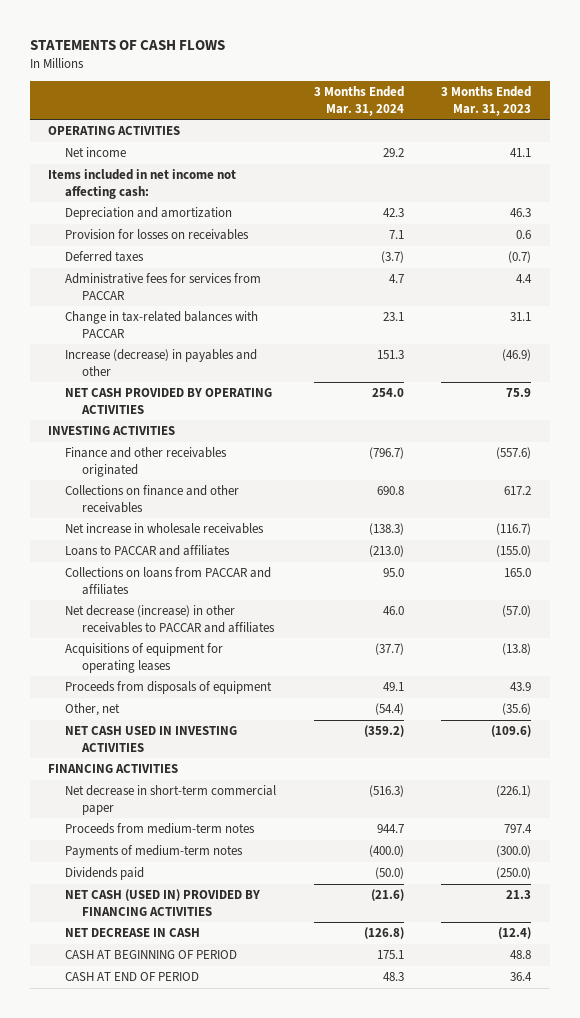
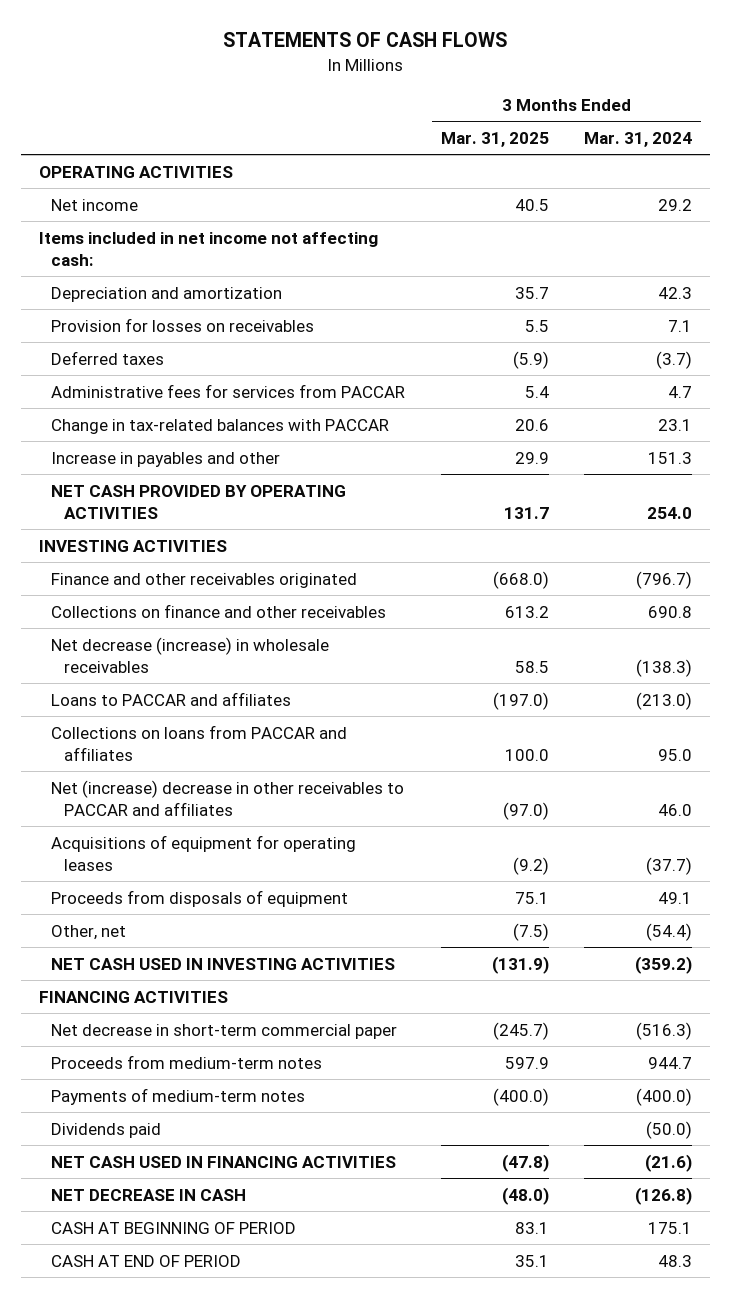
[441,86,532,116] 3 Months Ended Mar. 31, 2023 -> none
none -> [440,131,549,147] Mar. 31, 2025
[65,349,258,376] Increase (decrease) in payables and other -> [51,451,281,467] Increase in payables and other
[65,523,265,535] Net increase in wholesale receivables -> [51,636,330,673] Net decrease (increase) in wholesale receivables
[65,605,276,633] Net decrease (increase) in other receivables to PACCAR and affiliates -> [51,779,405,816] Net (increase) decrease in other receivables to PACCAR and affiliates
[65,889,261,916] NET CASH (USED IN) PROVIDED BY FINANCING ACTIVITIES -> [51,1155,397,1168] NET CASH USED IN FINANCING ACTIVITIES

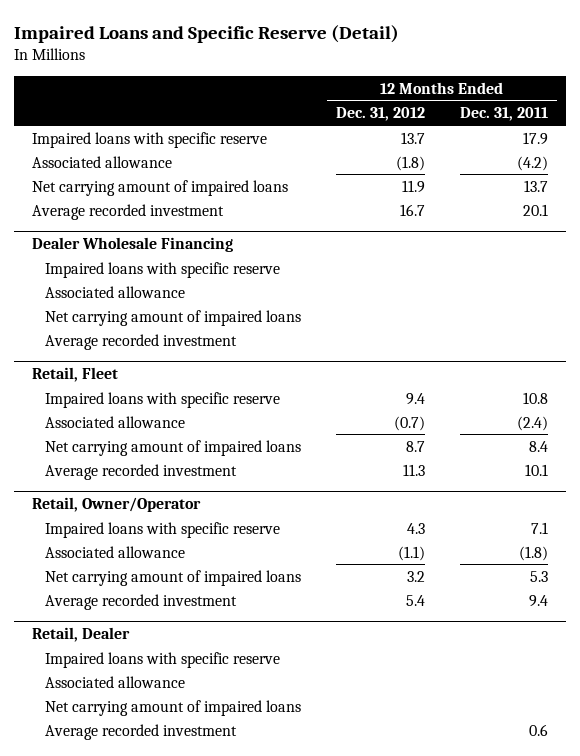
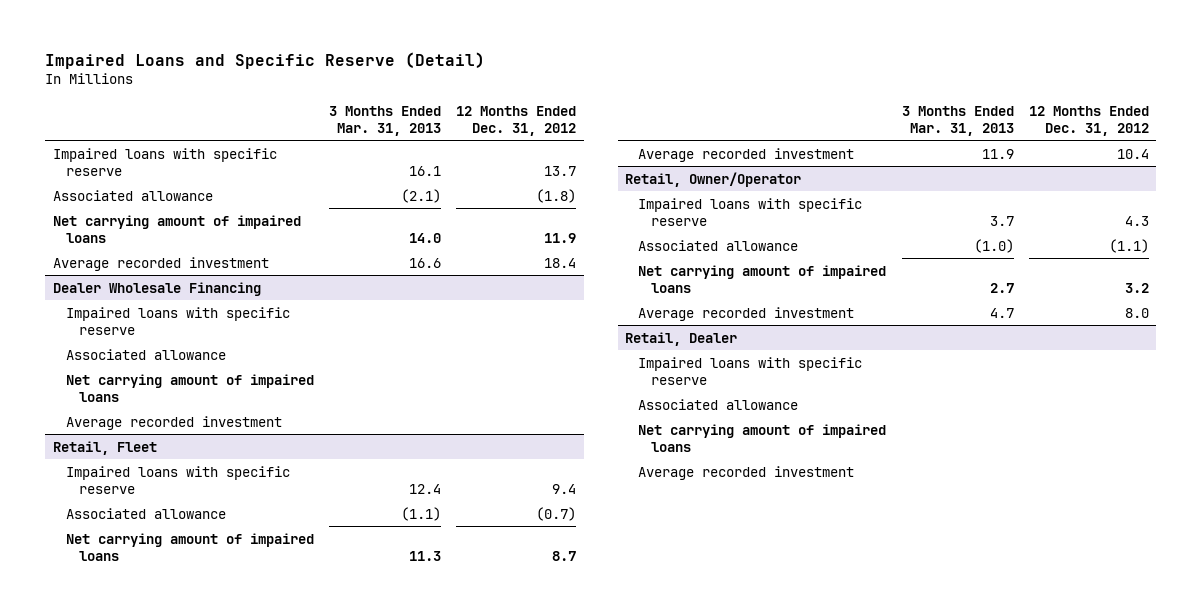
[460,107,549,122] Dec. 31, 2011 -> none
none -> [329,105,442,136] 3 Months Ended Mar. 31, 2013
[400,203,426,216] 16.7 -> [544,257,577,268] 18.4
[403,463,426,476] 11.3 -> [1116,148,1149,159] 10.4
[406,594,426,606] 5.4 -> [1124,307,1149,318] 8.0

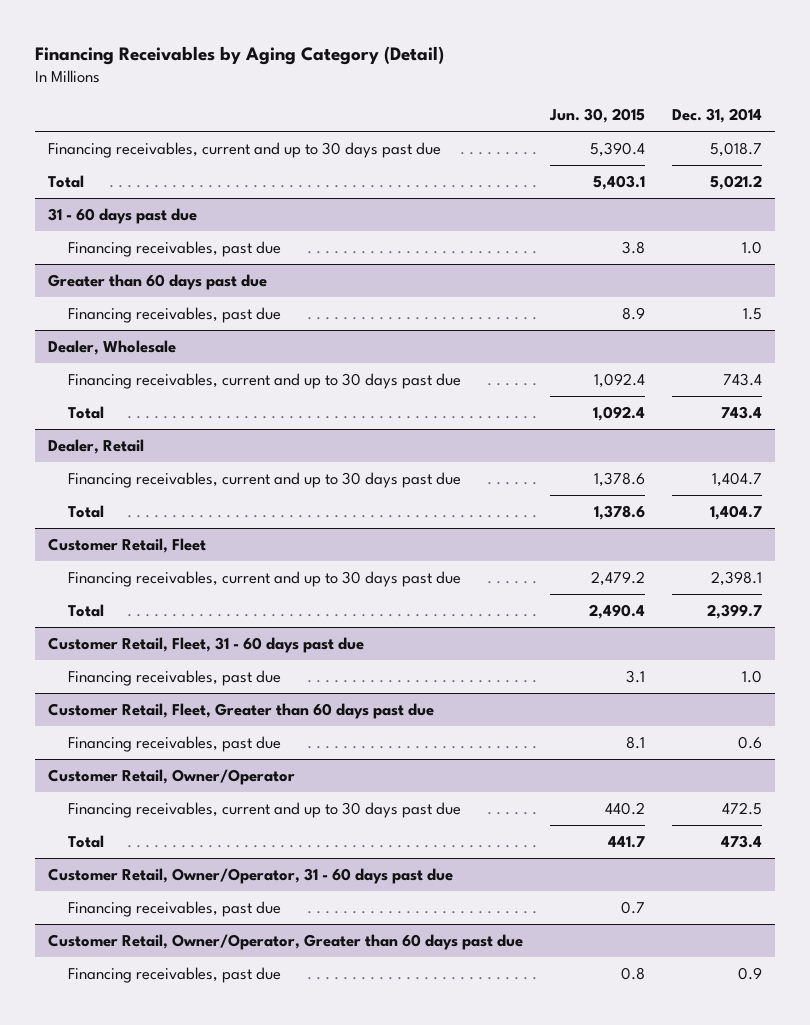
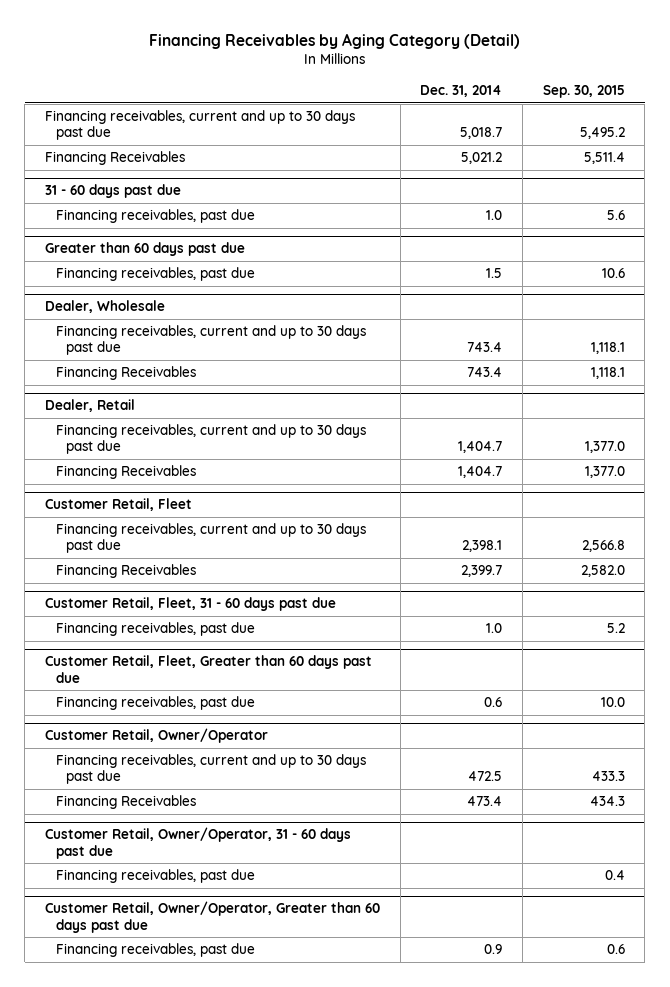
[549,108,646,124] Jun. 30, 2015 -> none
none -> [542,85,625,99] Sep. 30, 2015
[48,174,85,188] Total -> [45,151,186,166] Financing Receivables
[68,405,105,419] Total -> [55,366,196,381] Financing Receivables
[68,504,105,518] Total -> [55,465,196,480] Financing Receivables
[68,603,105,617] Total -> [55,564,196,579] Financing Receivables
[68,834,105,848] Total -> [55,795,196,810] Financing Receivables

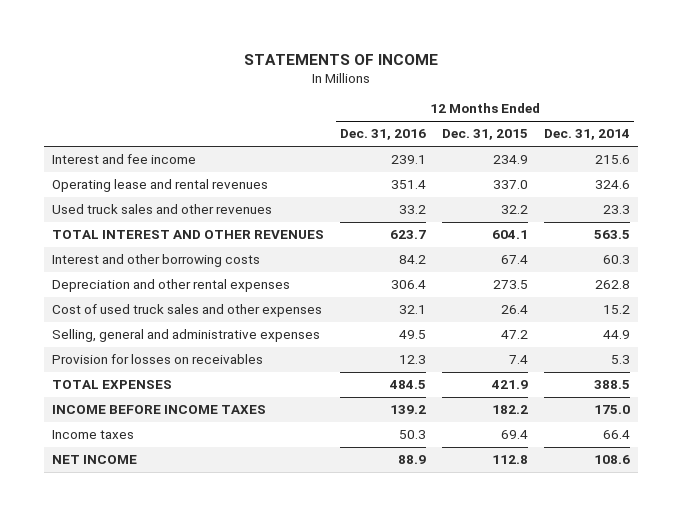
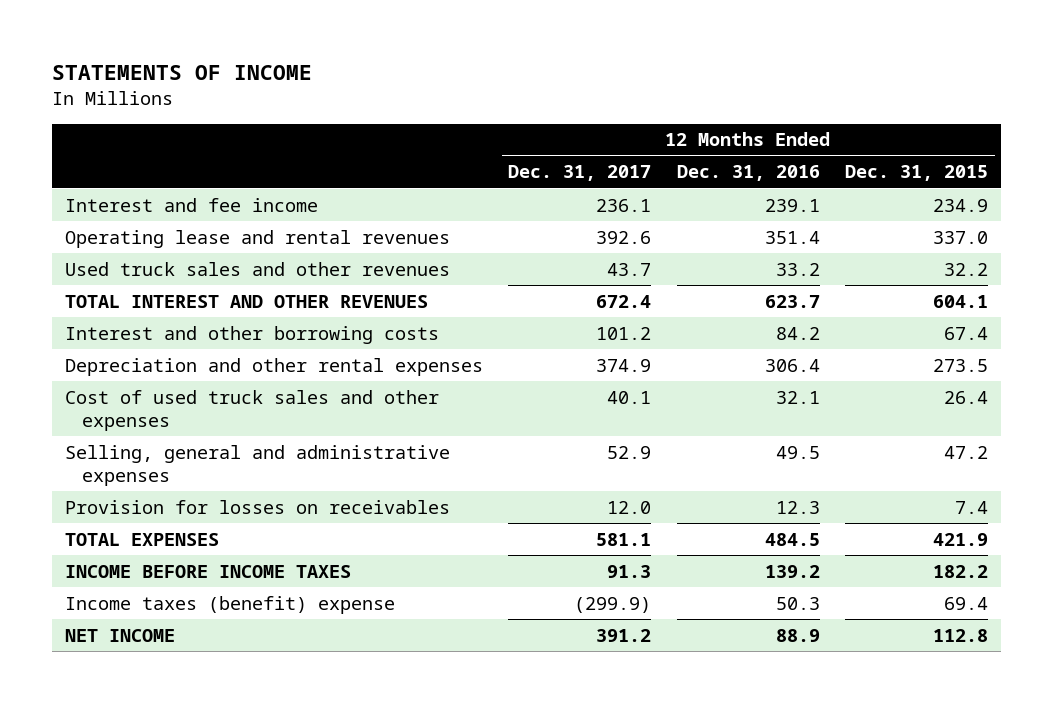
[543,129,630,141] Dec. 31, 2014 -> none
none -> [508,165,652,182] Dec. 31, 2017
[51,430,134,440] Income taxes -> [64,595,395,614] Income taxes (benefit) expense

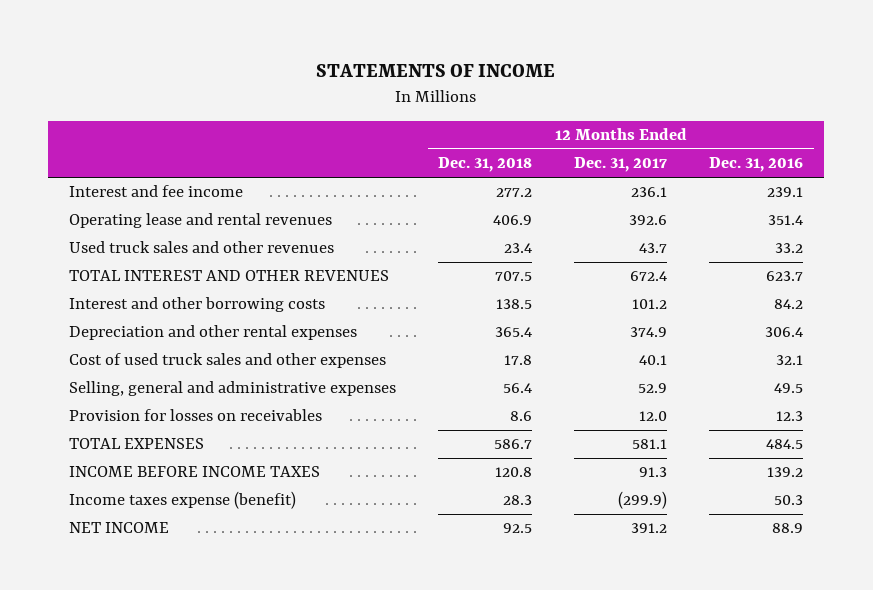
[845,165,989,182] Dec. 31, 2015 -> none
none -> [438,157,533,173] Dec. 31, 2018
[64,595,395,614] Income taxes (benefit) expense -> [69,491,297,510] Income taxes expense (benefit)

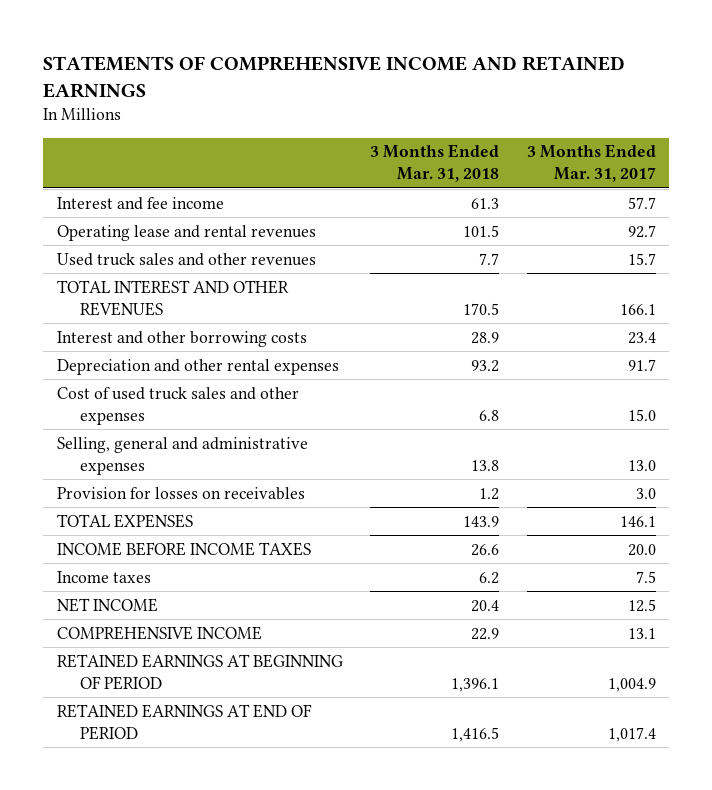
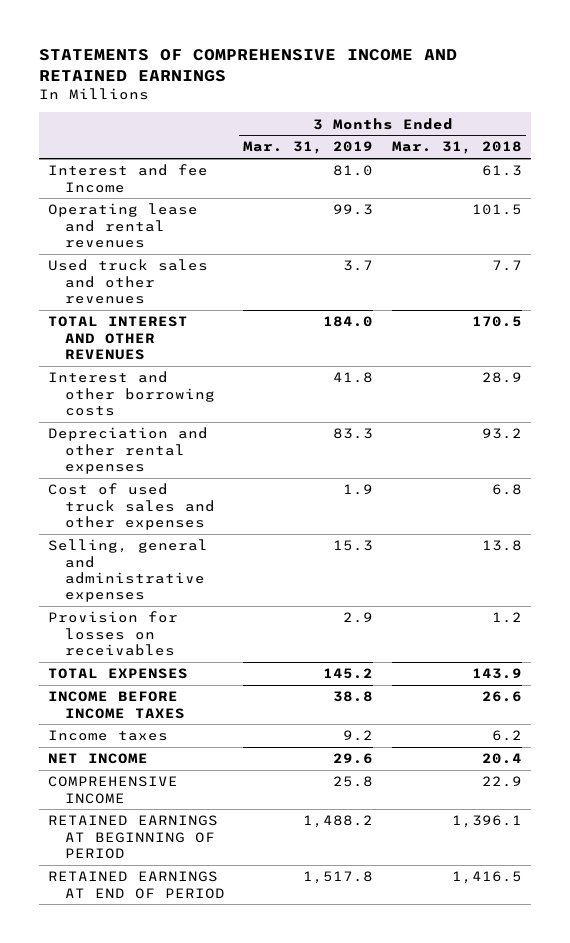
[526,144,656,183] 3 Months Ended Mar. 31, 2017 -> none
none -> [243,141,374,155] Mar. 31, 2019
[56,196,224,210] Interest and fee income -> [48,164,209,193] Interest and fee Income

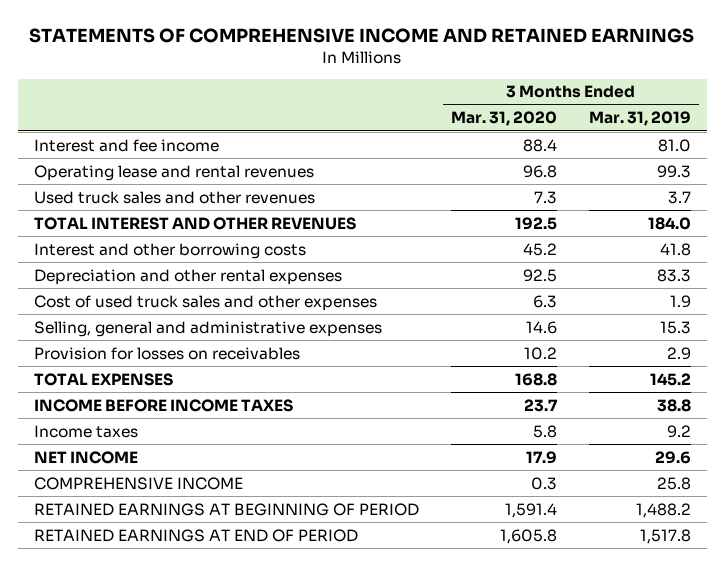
[391,141,522,155] Mar. 31, 2018 -> none
none -> [450,111,557,127] Mar. 31, 2020
[48,164,209,193] Interest and fee Income -> [34,138,220,152] Interest and fee income

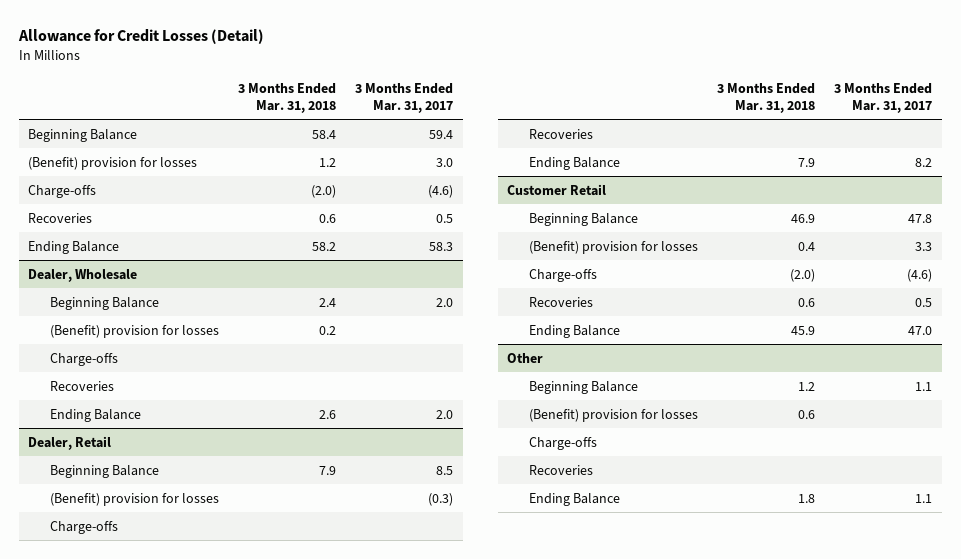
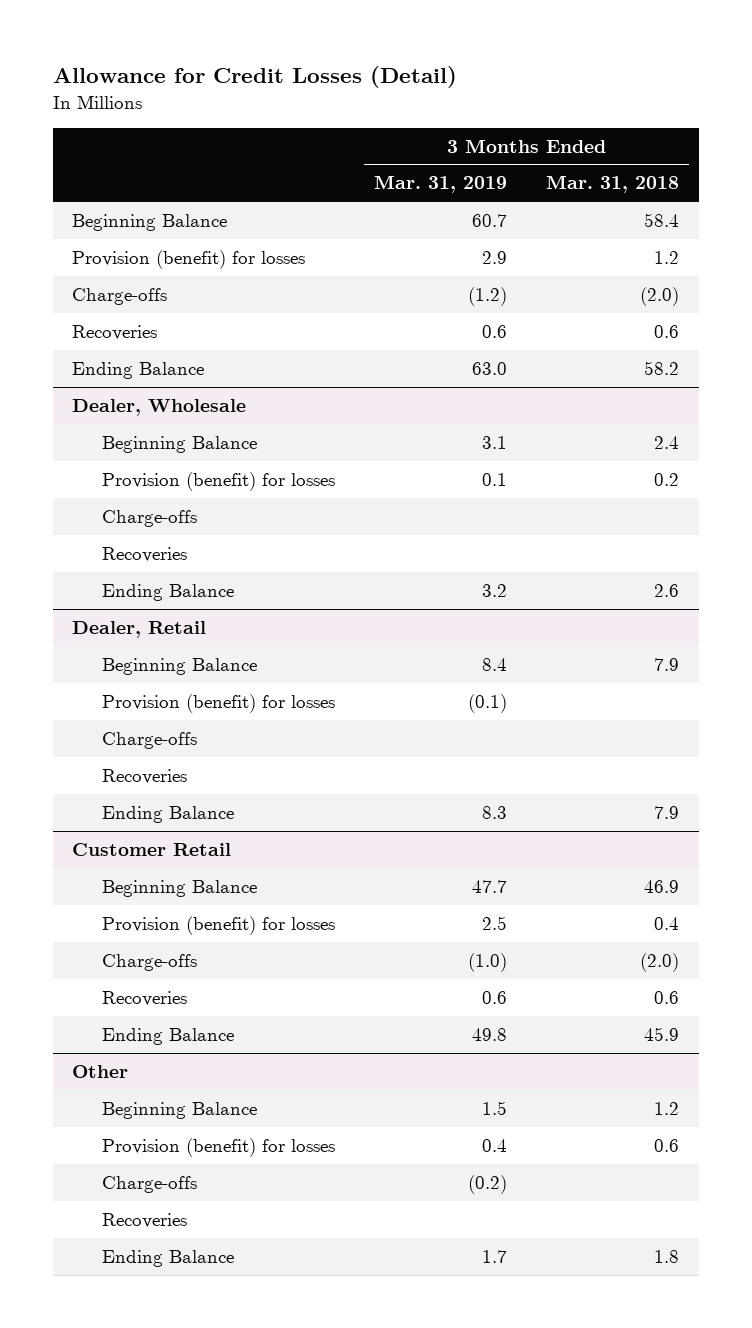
[355,82,454,113] 3 Months Ended Mar. 31, 2017 -> none
none -> [374,175,508,194] Mar. 31, 2019
[28,156,198,170] (Benefit) provision for losses -> [72,249,306,269] Provision (benefit) for losses
[50,324,220,338] (Benefit) provision for losses -> [102,471,336,491] Provision (benefit) for losses
[50,492,220,506] (Benefit) provision for losses -> [102,693,336,713] Provision (benefit) for losses
[529,240,699,254] (Benefit) provision for losses -> [102,915,336,935] Provision (benefit) for losses
[529,408,699,422] (Benefit) provision for losses -> [102,1137,336,1157] Provision (benefit) for losses

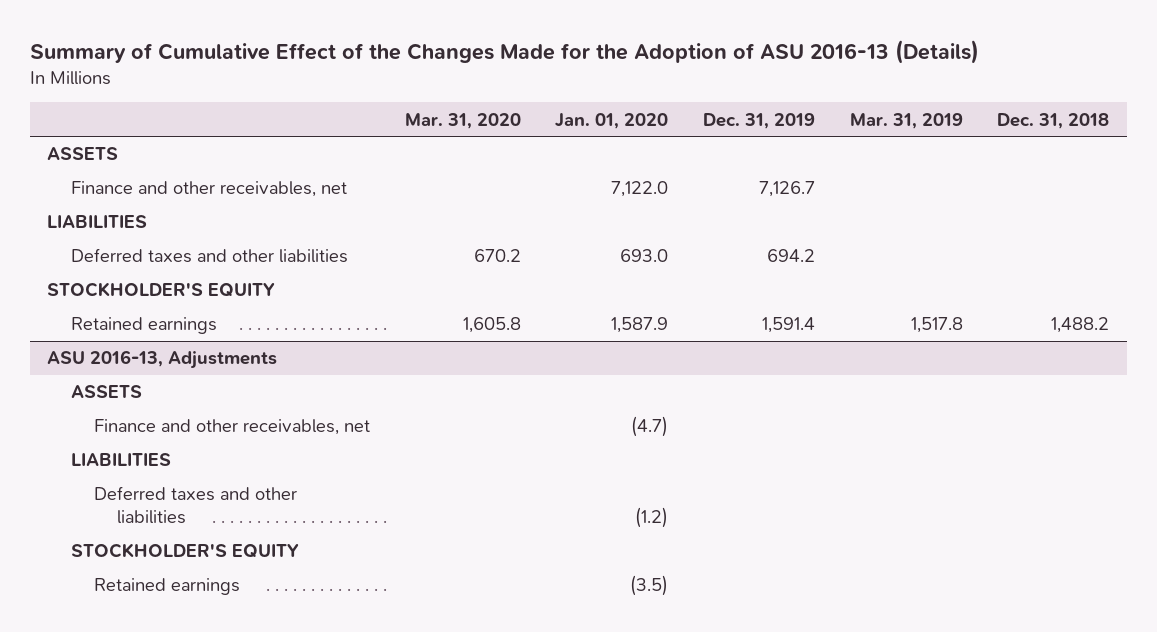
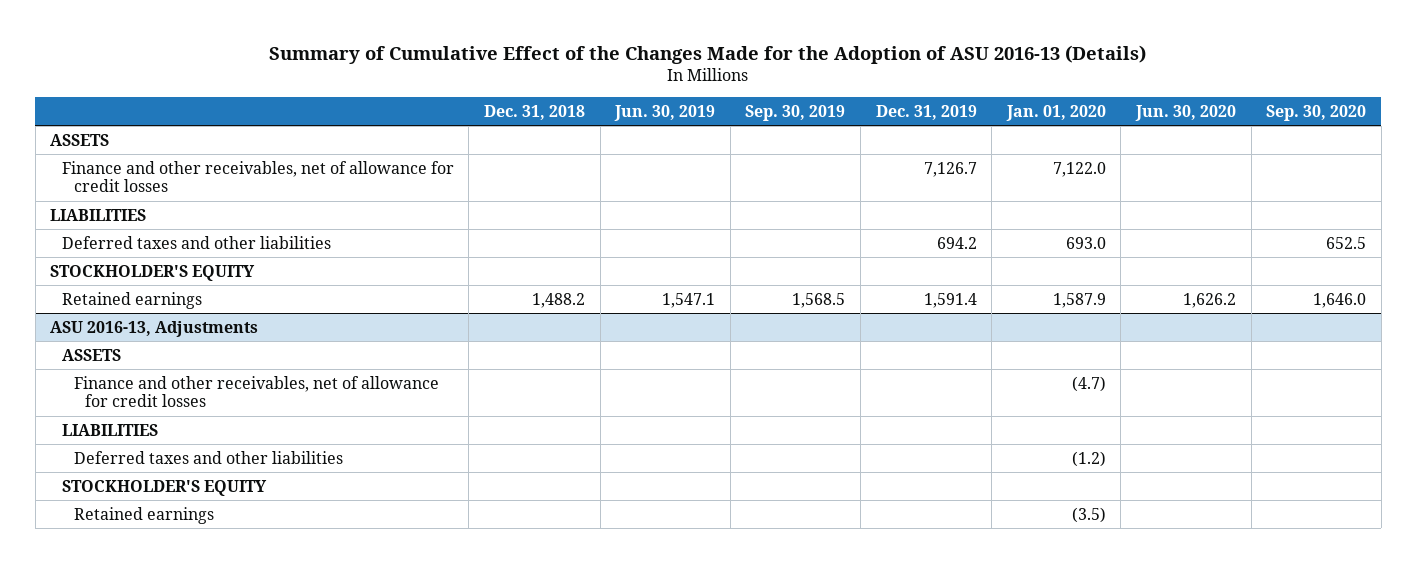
[404,112,521,129] Mar. 31, 2020 -> none
[849,112,963,129] Mar. 31, 2019 -> none
none -> [614,104,716,121] Jun. 30, 2019
none -> [745,104,846,121] Sep. 30, 2019
none -> [1135,104,1237,121] Jun. 30, 2020
none -> [1266,104,1367,121] Sep. 30, 2020
[70,181,347,198] Finance and other receivables, net -> [61,160,454,193] Finance and other receivables, net of allowance for credit losses
[94,419,371,436] Finance and other receivables, net -> [73,375,439,408] Finance and other receivables, net of allowance for credit losses

